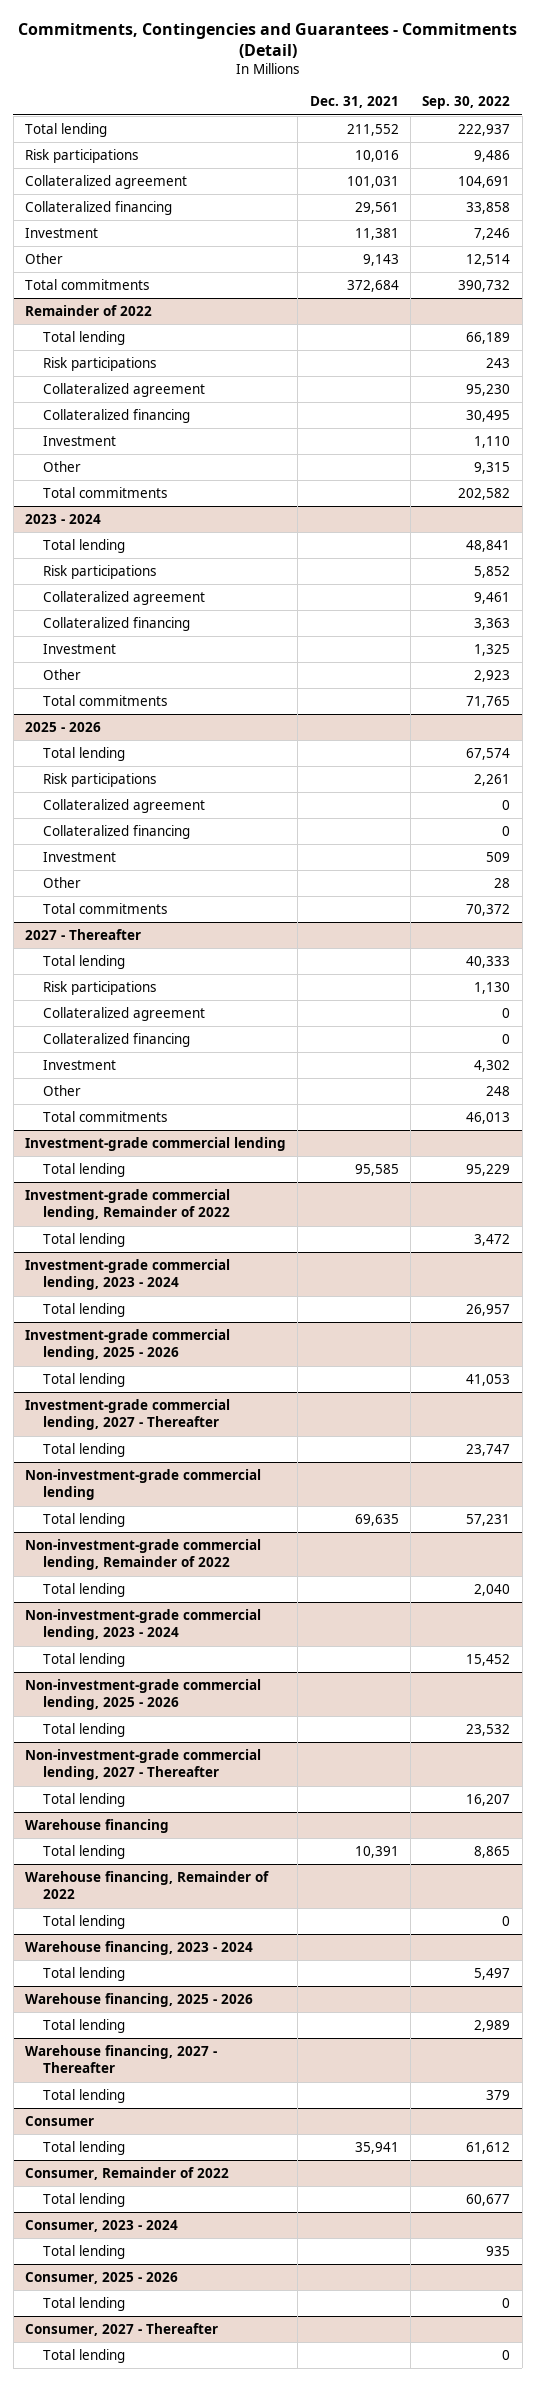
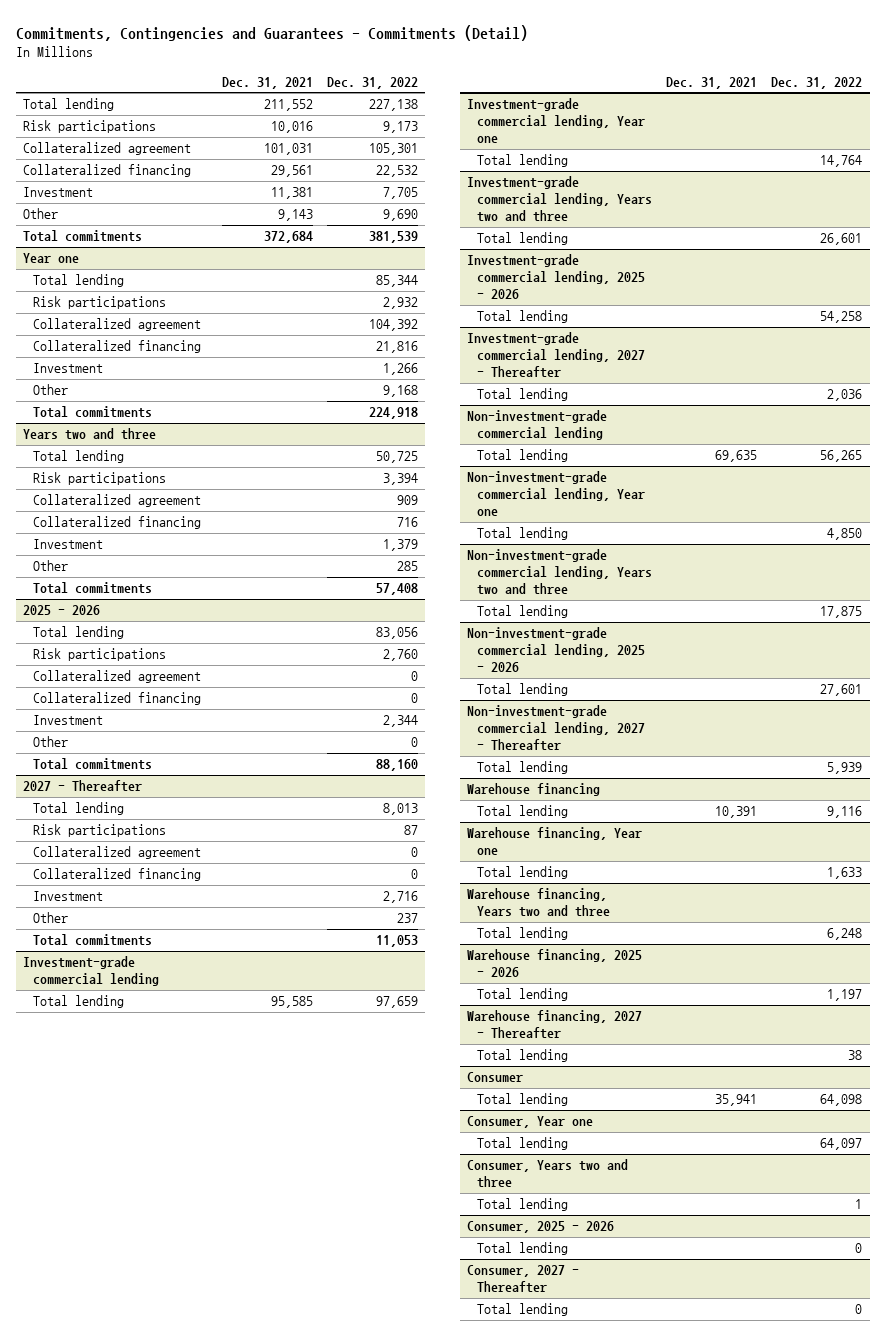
[422,96,511,110] Sep. 30, 2022 -> none
none -> [327,76,419,89] Dec. 31, 2022
[25,305,153,317] Remainder of 2022 -> [23,253,80,264] Year one
[25,514,102,525] 2023 - 2024 -> [23,428,157,441] Years two and three
[25,1189,231,1221] Investment-grade commercial lending, Remainder of 2022 -> none
[43,1233,126,1248] Total lending -> none
[25,1259,231,1291] Investment-grade commercial lending, 2023 - 2024 -> [467,98,646,144] Investment-grade commercial lending, Year one
none -> [467,176,653,223] Investment-grade commercial lending, Years two and three
none -> [477,232,569,246] Total lending
[25,1539,262,1571] Non-investment-grade commercial lending, Remainder of 2022 -> none
[43,1583,126,1598] Total lending -> none
[25,1609,262,1641] Non-investment-grade commercial lending, 2023 - 2024 -> [467,471,646,517] Non-investment-grade commercial lending, Year one
none -> [467,549,653,596] Non-investment-grade commercial lending, Years two and three
none -> [477,605,569,619] Total lending
[25,1871,270,1900] Warehouse financing, Remainder of 2022 -> none
[43,1915,126,1930] Total lending -> none
[25,1941,254,1956] Warehouse financing, 2023 - 2024 -> none
[43,1967,126,1982] Total lending -> none
none -> [467,827,643,856] Warehouse financing, Year one
none -> [477,866,569,880] Total lending
none -> [467,888,611,918] Warehouse financing, Years two and three
none -> [477,927,569,941] Total lending
[25,2167,230,2181] Consumer, Remainder of 2022 -> none
[43,2193,126,2208] Total lending -> none
[25,2220,179,2233] Consumer, 2023 - 2024 -> none
[43,2245,126,2260] Total lending -> none
none -> [467,1116,594,1129] Consumer, Year one
none -> [477,1137,569,1151] Total lending
none -> [467,1159,629,1189] Consumer, Years two and three
none -> [477,1198,569,1212] Total lending

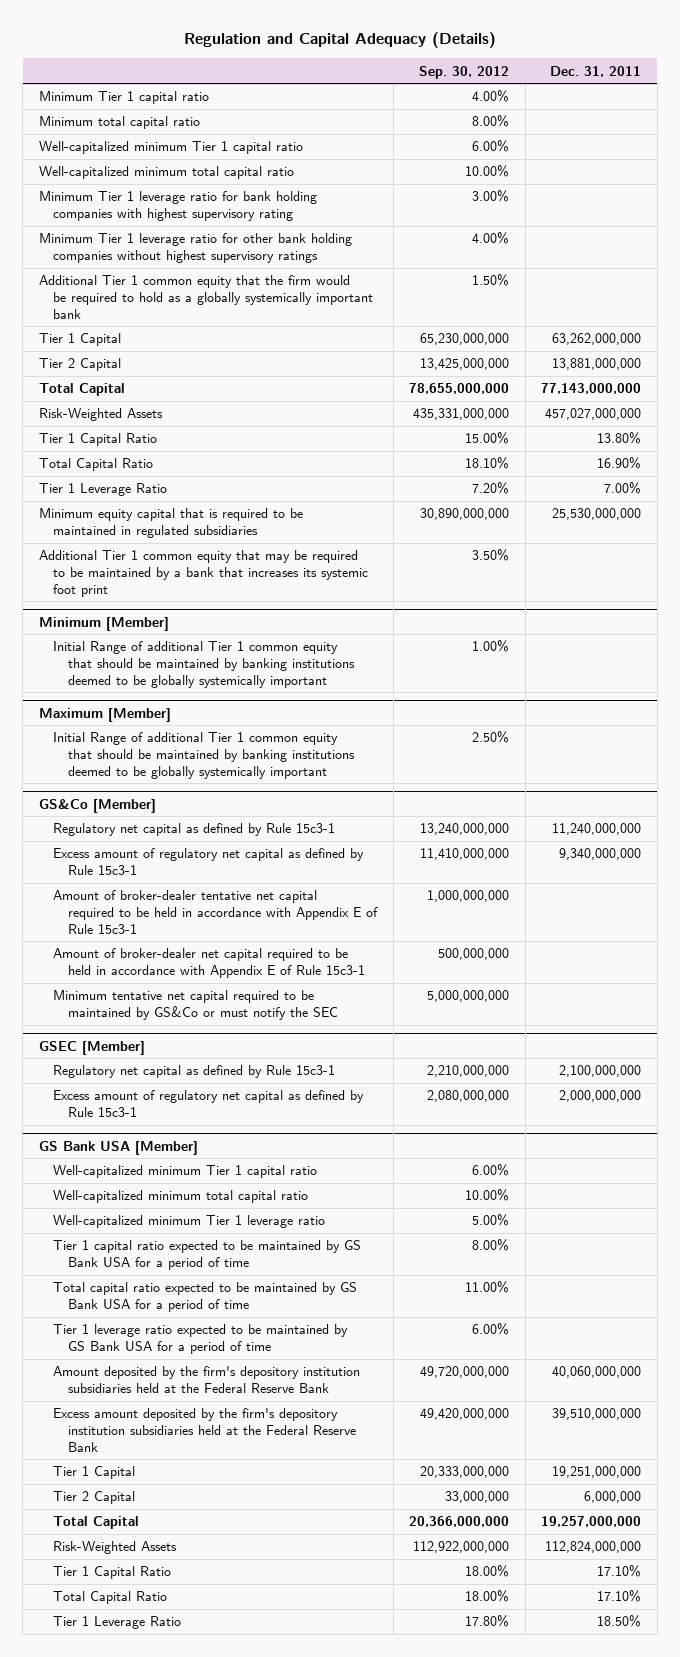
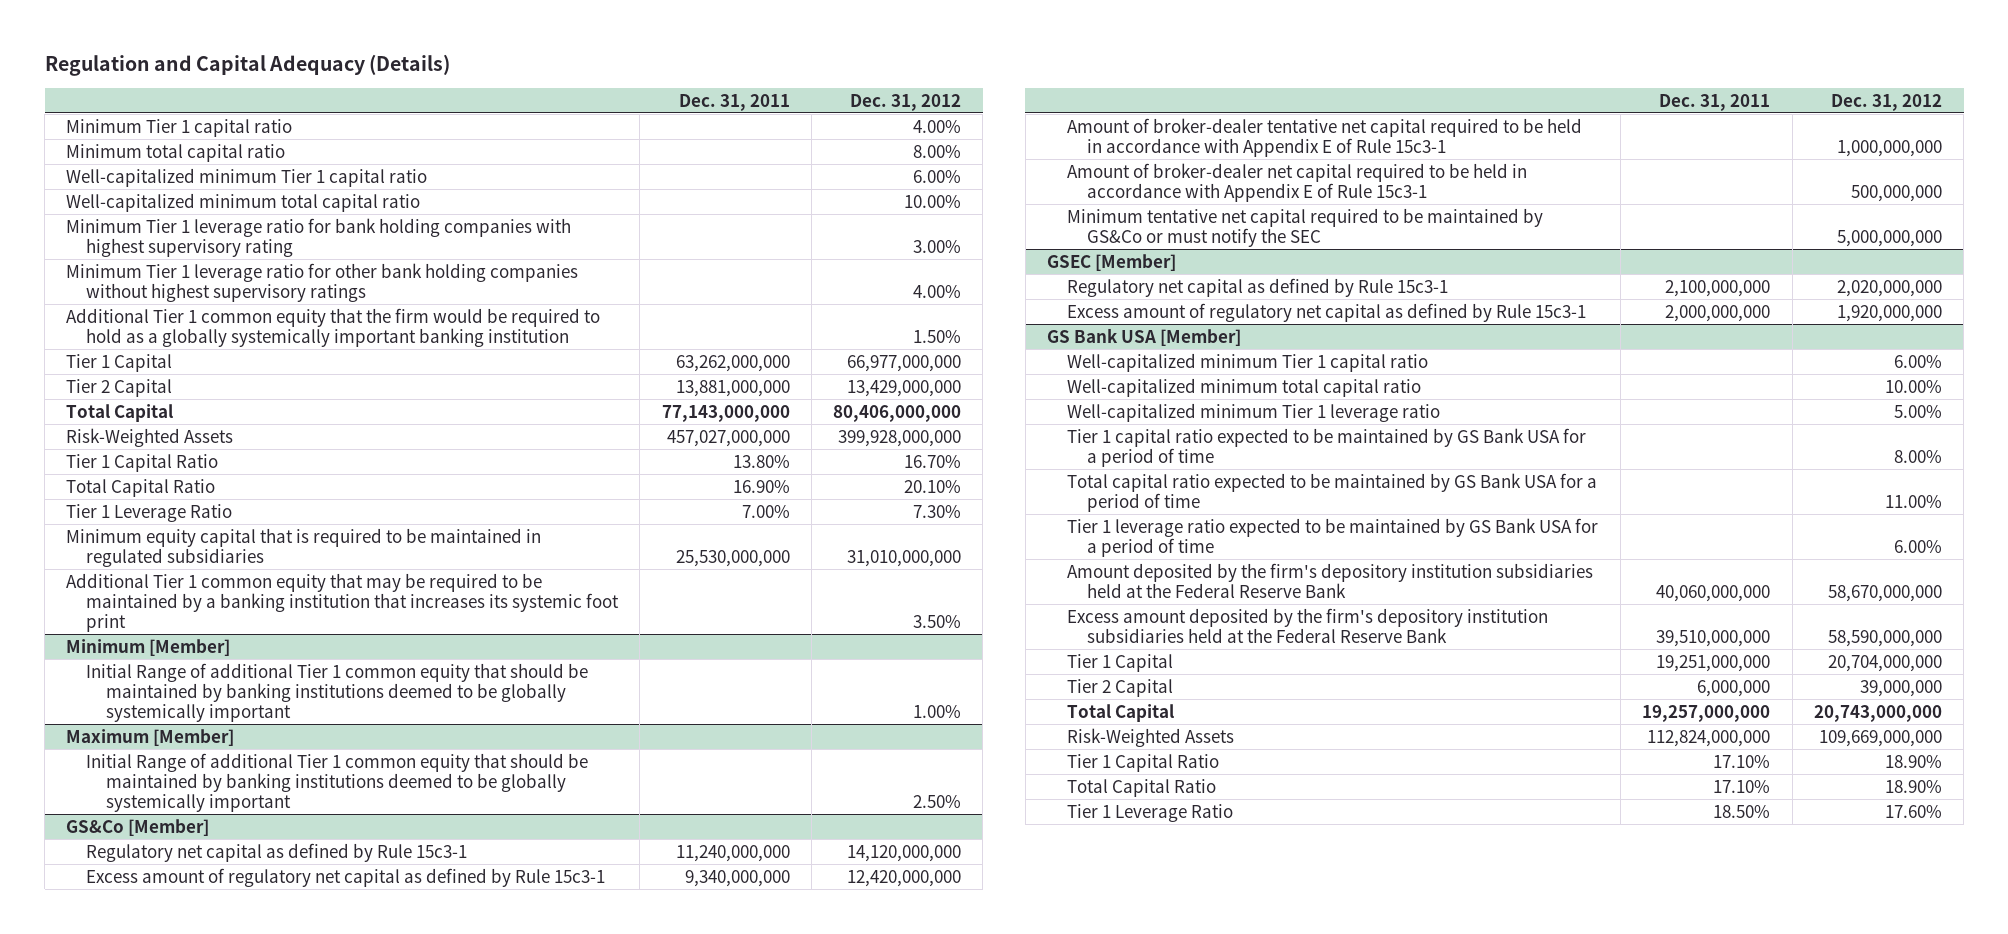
[419,65,510,79] Sep. 30, 2012 -> none
none -> [850,93,962,111] Dec. 31, 2012
[38,275,374,319] Additional Tier 1 common equity that the firm would be required to hold as a globally systemically important bank -> [66,307,601,347] Additional Tier 1 common equity that the firm would be required to hold as a globally systemically important banking institution
[38,550,369,597] Additional Tier 1 common equity that may be required to be maintained by a bank that increases its systemic foot print -> [66,572,619,632] Additional Tier 1 common equity that may be required to be maintained by a banking institution that increases its systemic foot print

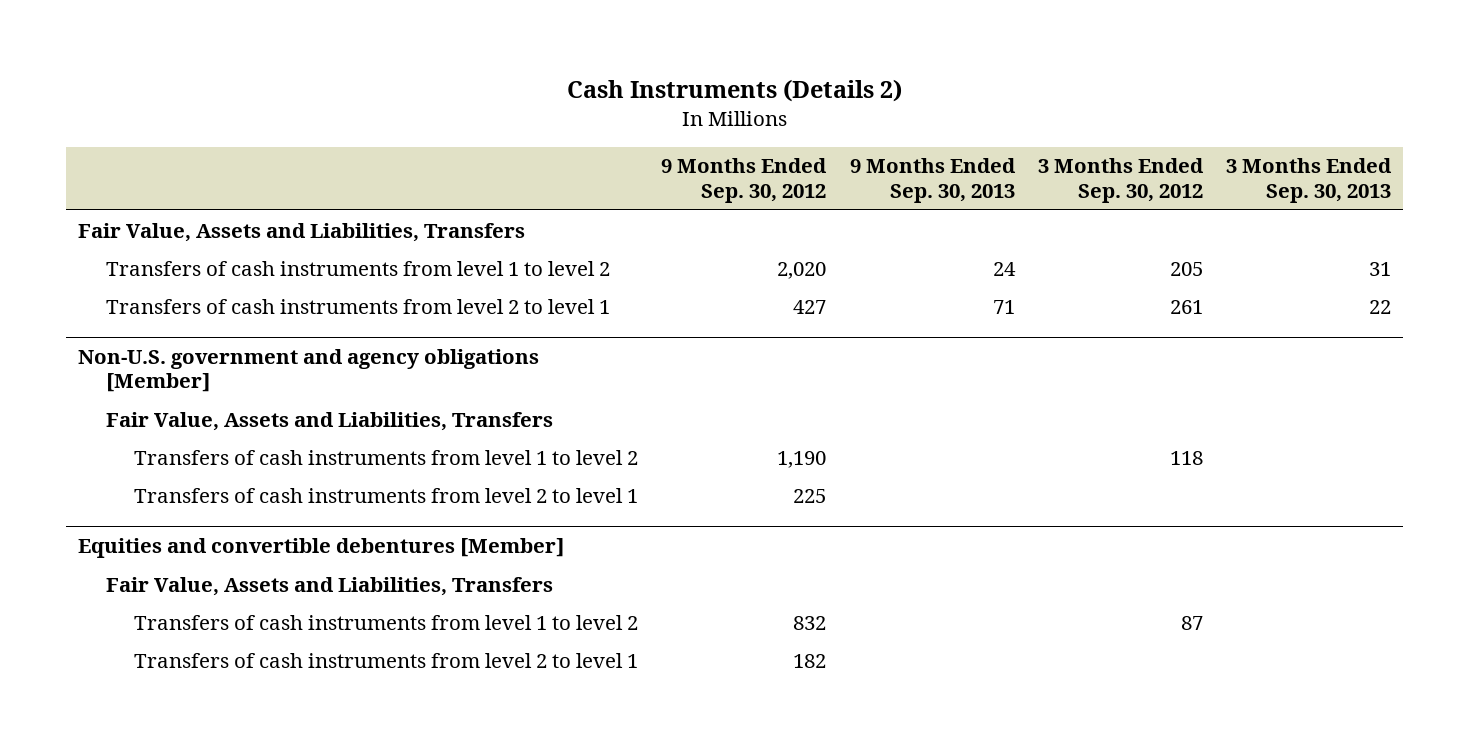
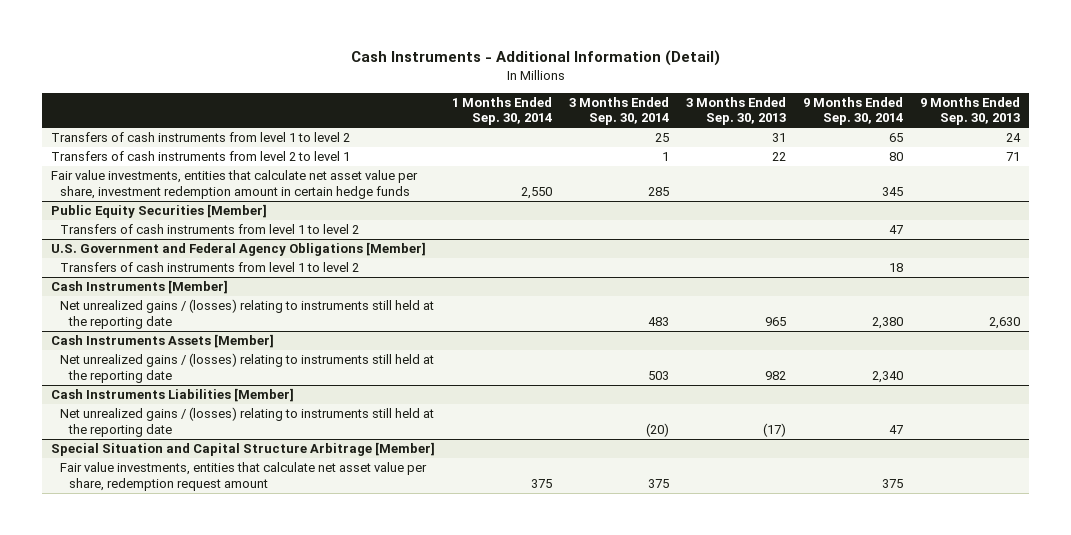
[566,79,902,103] Cash Instruments (Details 2) -> [350,50,720,67] Cash Instruments - Additional Information (Detail)
[661,158,828,203] 9 Months Ended Sep. 30, 2012 -> none
[1037,158,1204,203] 3 Months Ended Sep. 30, 2012 -> none
none -> [451,96,552,126] 1 Months Ended Sep. 30, 2014
none -> [569,96,670,126] 3 Months Ended Sep. 30, 2014
none -> [803,96,904,126] 9 Months Ended Sep. 30, 2014
[77,222,525,242] Fair Value, Assets and Liabilities, Transfers -> none
[105,411,553,431] Fair Value, Assets and Liabilities, Transfers -> none
none -> [50,170,418,199] Fair value investments, entities that calculate net asset value per share, investment redemption amount in certain hedge funds
none -> [50,204,267,219] Public Equity Securities [Member]
none -> [60,224,360,235] Transfers of cash instruments from level 1 to level 2
[77,348,539,393] Non-U.S. government and agency obligations [Member] -> [50,242,426,257] U.S. Government and Federal Agency Obligations [Member]
[134,487,639,503] Transfers of cash instruments from level 2 to level 1 -> none
[77,537,564,558] Equities and convertible debentures [Member] -> none
[105,576,553,596] Fair Value, Assets and Liabilities, Transfers -> none
[134,614,639,630] Transfers of cash instruments from level 1 to level 2 -> none
[134,652,639,668] Transfers of cash instruments from level 2 to level 1 -> none
none -> [50,280,228,295] Cash Instruments [Member]
none -> [60,299,435,329] Net unrealized gains / (losses) relating to instruments still held at the reporting date
none -> [50,334,274,349] Cash Instruments Assets [Member]
none -> [60,353,435,383] Net unrealized gains / (losses) relating to instruments still held at the reporting date
none -> [50,388,294,403] Cash Instruments Liabilities [Member]
none -> [60,407,435,437] Net unrealized gains / (losses) relating to instruments still held at the reporting date
none -> [50,442,435,457] Special Situation and Capital Structure Arbitrage [Member]
none -> [60,462,428,491] Fair value investments, entities that calculate net asset value per share, redemption request amount

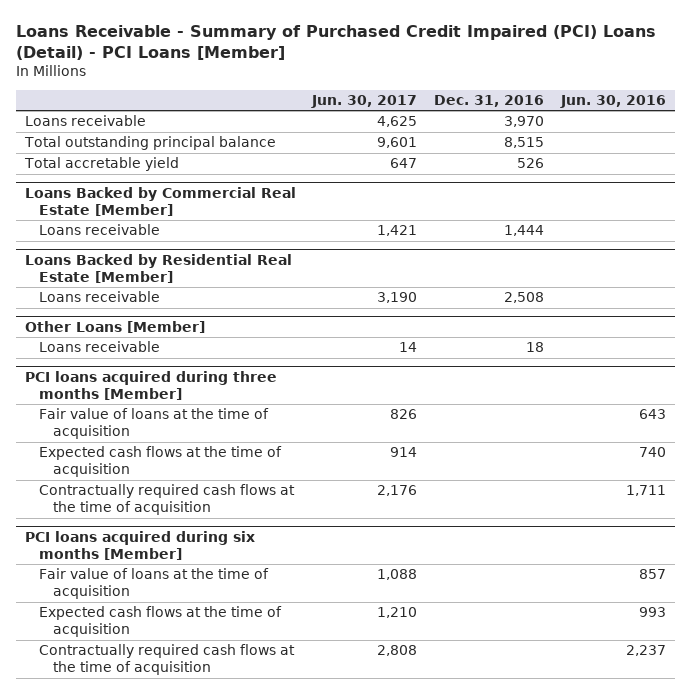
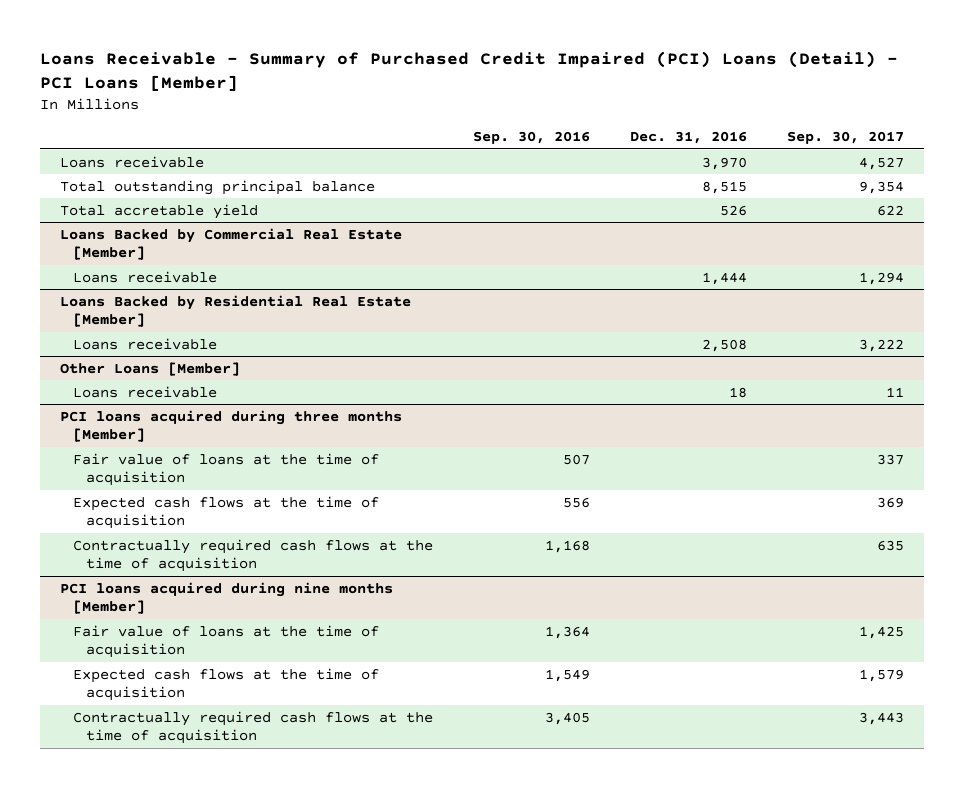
[311,94,418,108] Jun. 30, 2017 -> none
[560,94,667,108] Jun. 30, 2016 -> none
none -> [473,131,591,145] Sep. 30, 2016
none -> [787,131,905,145] Sep. 30, 2017
[24,530,255,561] PCI loans acquired during six months [Member] -> [60,581,394,615] PCI loans acquired during nine months [Member]

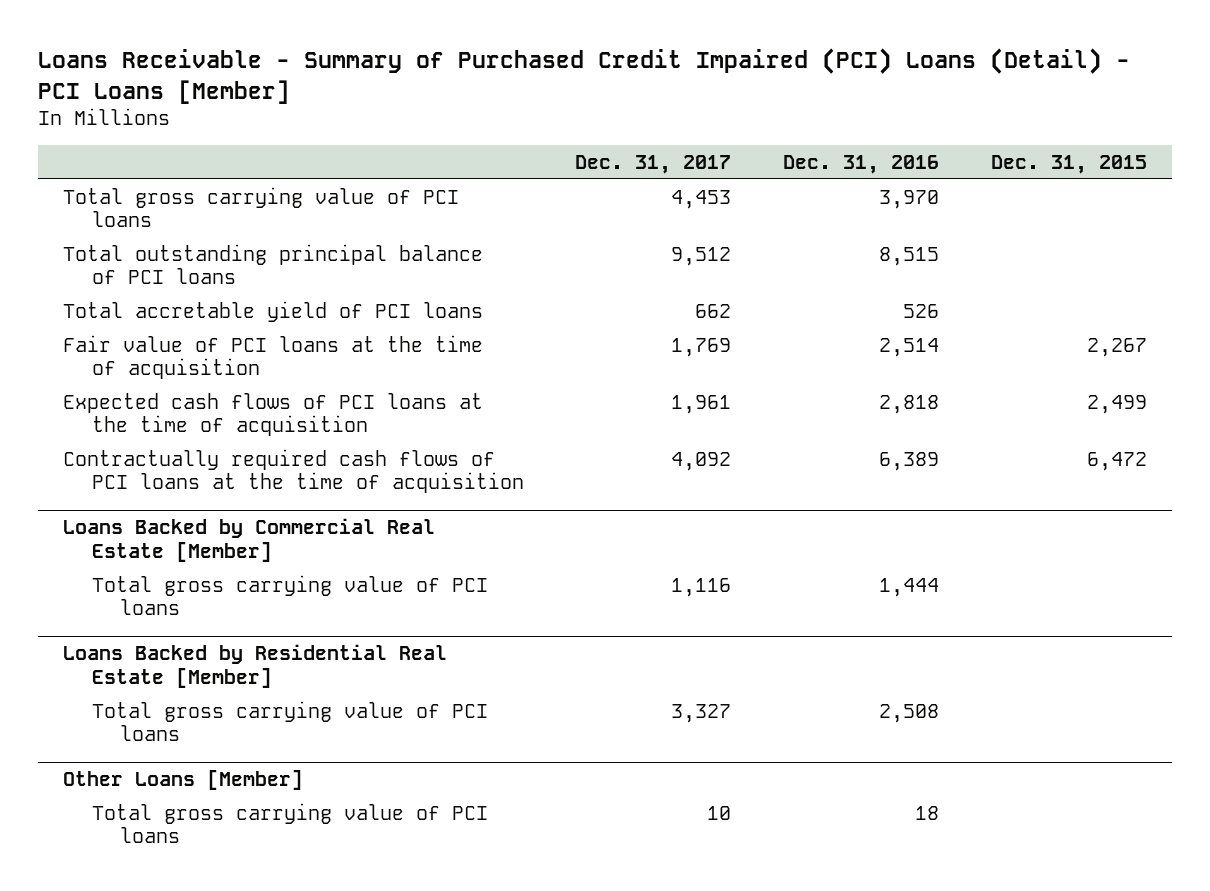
[473,131,591,145] Sep. 30, 2016 -> none
[787,131,905,145] Sep. 30, 2017 -> none
none -> [575,154,732,174] Dec. 31, 2017
none -> [990,154,1147,174] Dec. 31, 2015
[60,155,205,168] Loans receivable -> [63,186,460,228] Total gross carrying value of PCI loans
[60,179,376,195] Total outstanding principal balance -> [63,243,484,285] Total outstanding principal balance of PCI loans
[60,203,259,219] Total accretable yield -> [63,300,484,322] Total accretable yield of PCI loans
none -> [63,334,484,380] Fair value of PCI loans at the time of acquisition
none -> [63,392,484,437] Expected cash flows of PCI loans at the time of acquisition
none -> [63,448,524,494] Contractually required cash flows of PCI loans at the time of acquisition
[73,270,218,283] Loans receivable -> [91,574,488,616] Total gross carrying value of PCI loans
[73,337,218,350] Loans receivable -> [91,700,488,742] Total gross carrying value of PCI loans
[60,409,403,443] PCI loans acquired during three months [Member] -> none
[73,452,380,487] Fair value of loans at the time of acquisition -> none
[73,495,380,530] Expected cash flows at the time of acquisition -> none
[73,538,434,573] Contractually required cash flows at the time of acquisition -> none
[60,581,394,615] PCI loans acquired during nine months [Member] -> none
[73,624,380,659] Fair value of loans at the time of acquisition -> none
[73,667,380,702] Expected cash flows at the time of acquisition -> none
[73,710,434,745] Contractually required cash flows at the time of acquisition -> none
[73,385,218,398] Loans receivable -> [91,802,488,844] Total gross carrying value of PCI loans

